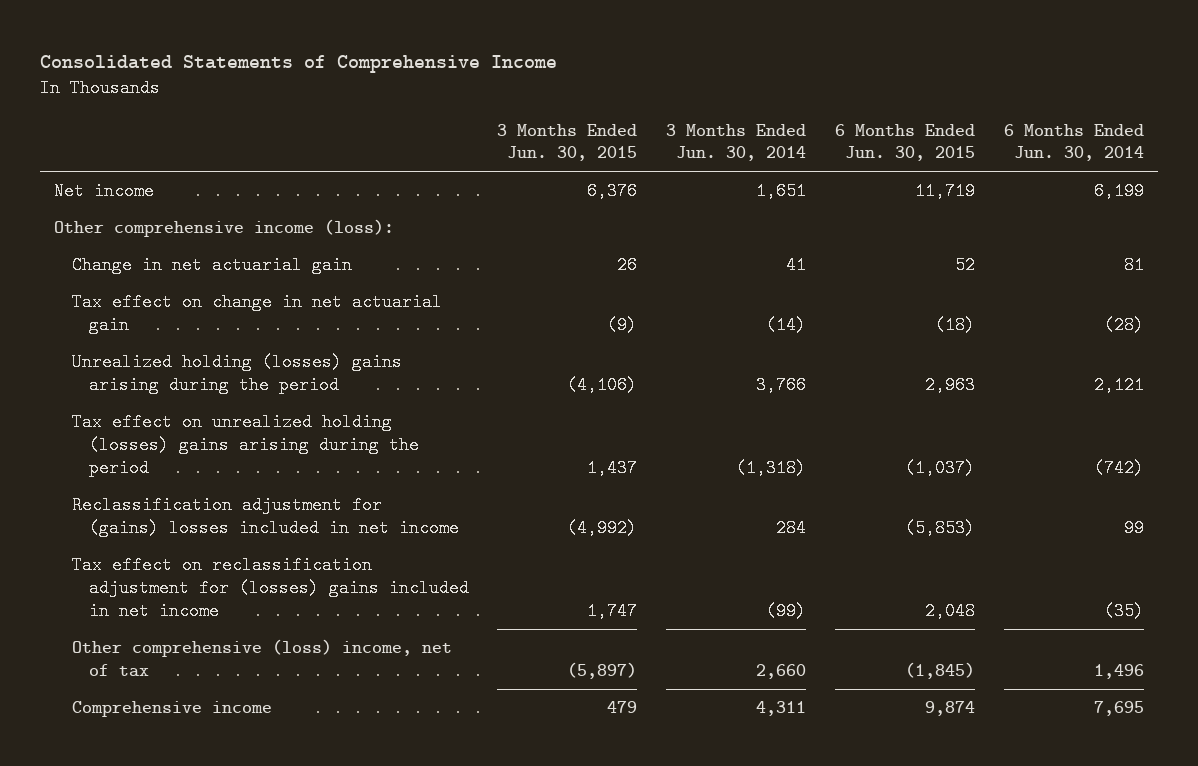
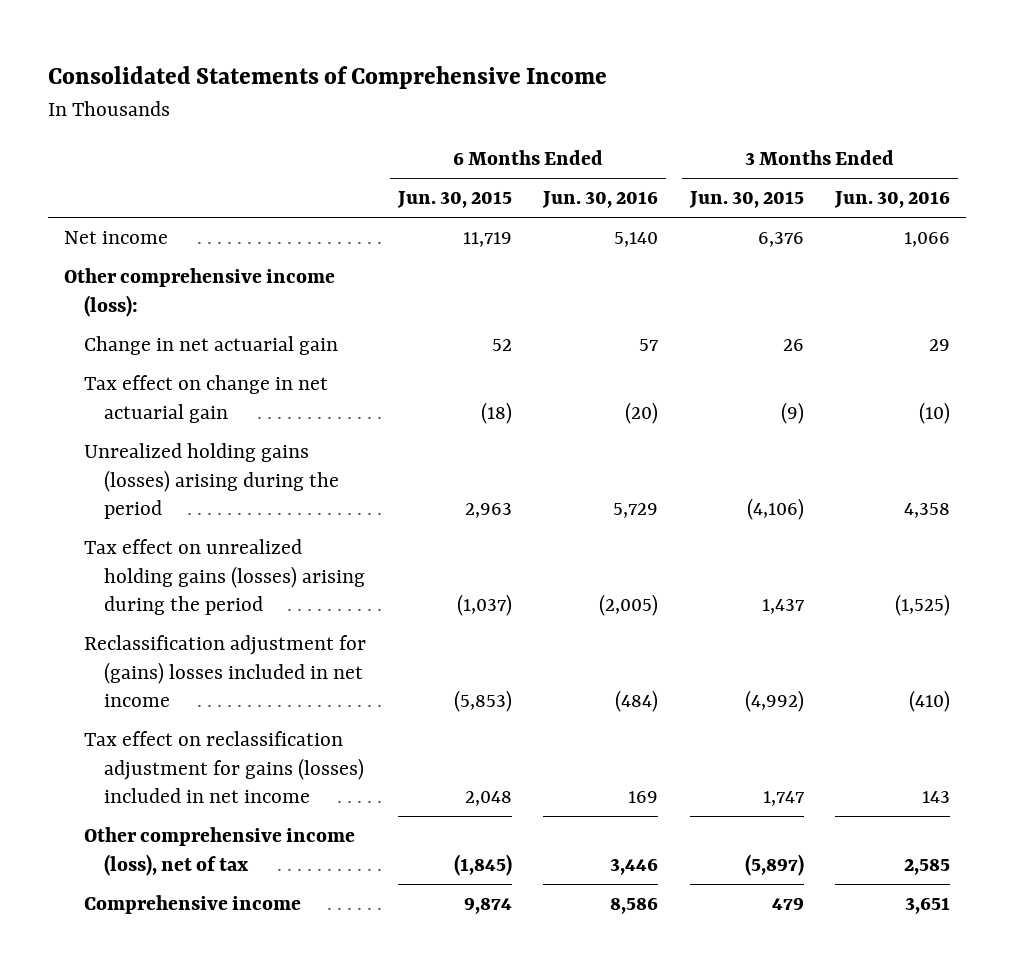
[666,123,807,162] 3 Months Ended Jun. 30, 2014 -> none
[1003,123,1144,162] 6 Months Ended Jun. 30, 2014 -> none
none -> [542,191,659,209] Jun. 30, 2016
none -> [834,191,951,209] Jun. 30, 2016
[71,353,402,394] Unrealized holding (losses) gains arising during the period -> [84,443,340,520] Unrealized holding gains (losses) arising during the period
[71,413,419,477] Tax effect on unrealized holding (losses) gains arising during the period -> [84,539,366,616] Tax effect on unrealized holding gains (losses) arising during the period
[71,556,469,620] Tax effect on reclassification adjustment for (losses) gains included in net income -> [84,731,365,804] Tax effect on reclassification adjustment for gains (losses) included in net income
[71,639,452,677] Other comprehensive (loss) income, net of tax -> [84,827,356,876] Other comprehensive income (loss), net of tax

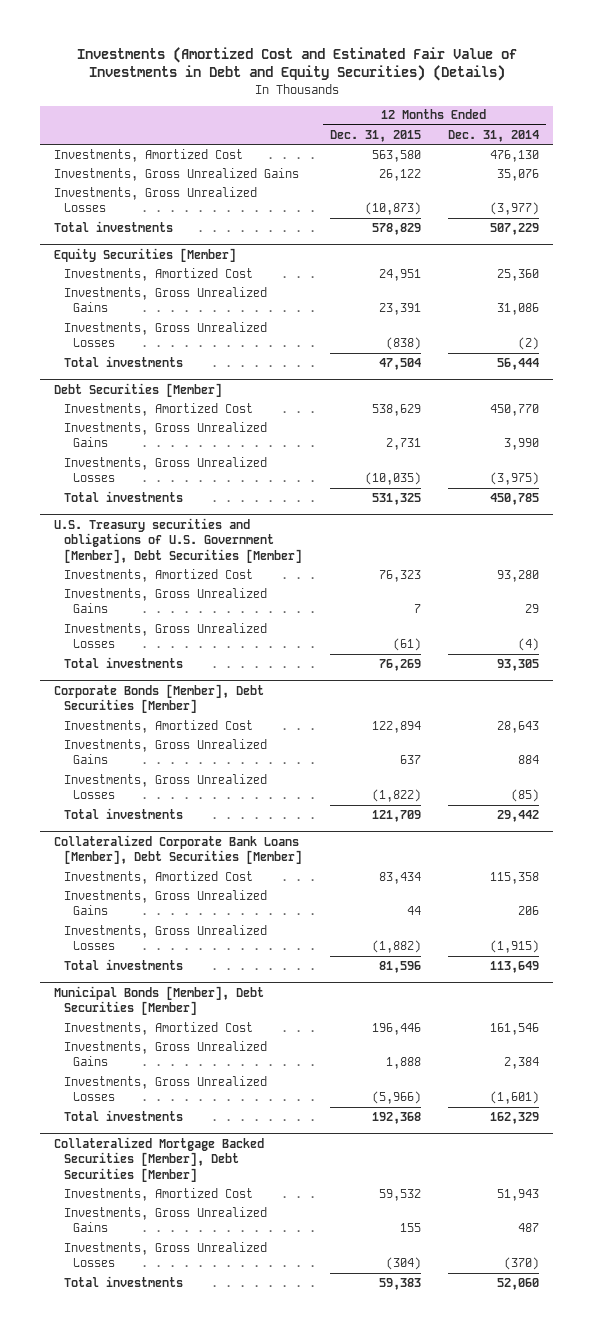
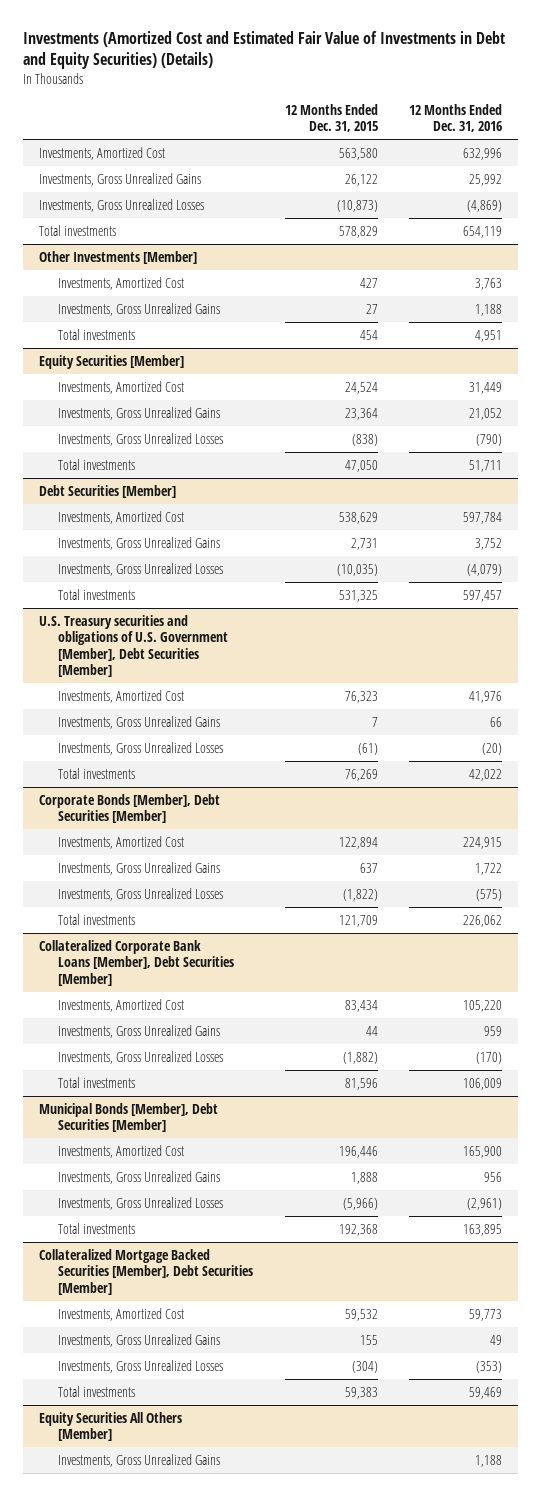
[448,129,540,142] Dec. 31, 2014 -> none
none -> [409,103,503,133] 12 Months Ended Dec. 31, 2016
none -> [39,250,198,264] Other Investments [Member]
none -> [58,276,185,290] Investments, Amortized Cost
none -> [58,302,221,316] Investments, Gross Unrealized Gains
none -> [58,328,136,340] Total investments
[378,268,421,281] 24,951 -> [344,381,378,394] 24,524
[378,303,421,316] 23,391 -> [344,407,378,420] 23,364
[378,357,421,370] 47,504 -> [344,459,378,472] 47,050
none -> [39,1411,183,1442] Equity Securities All Others [Member]
none -> [58,1453,221,1467] Investments, Gross Unrealized Gains

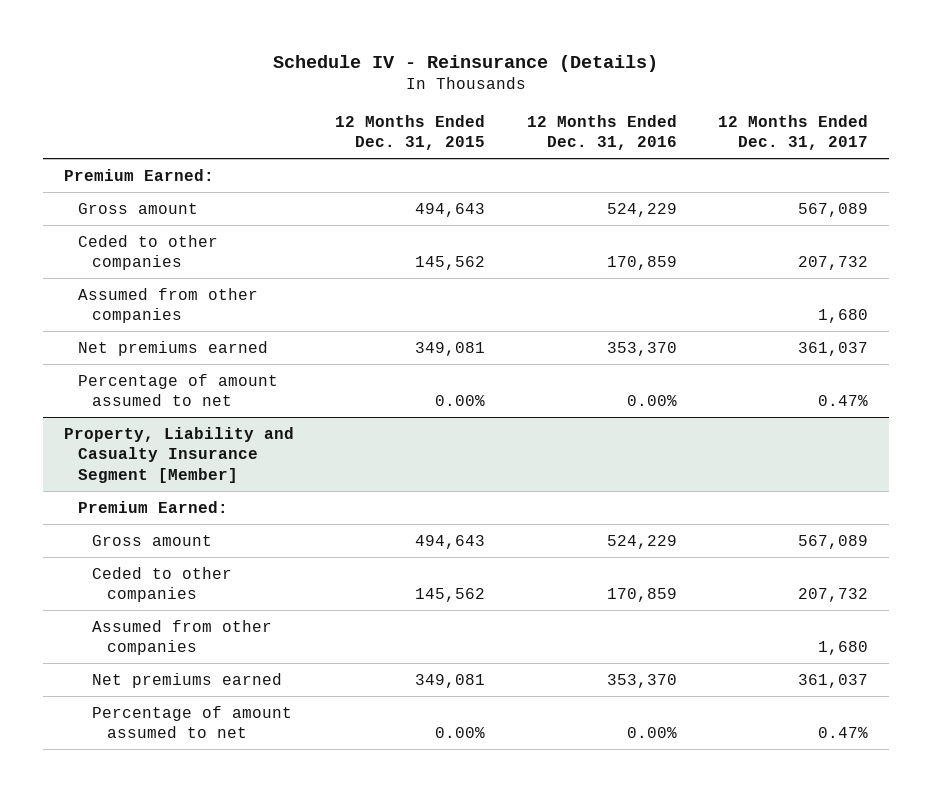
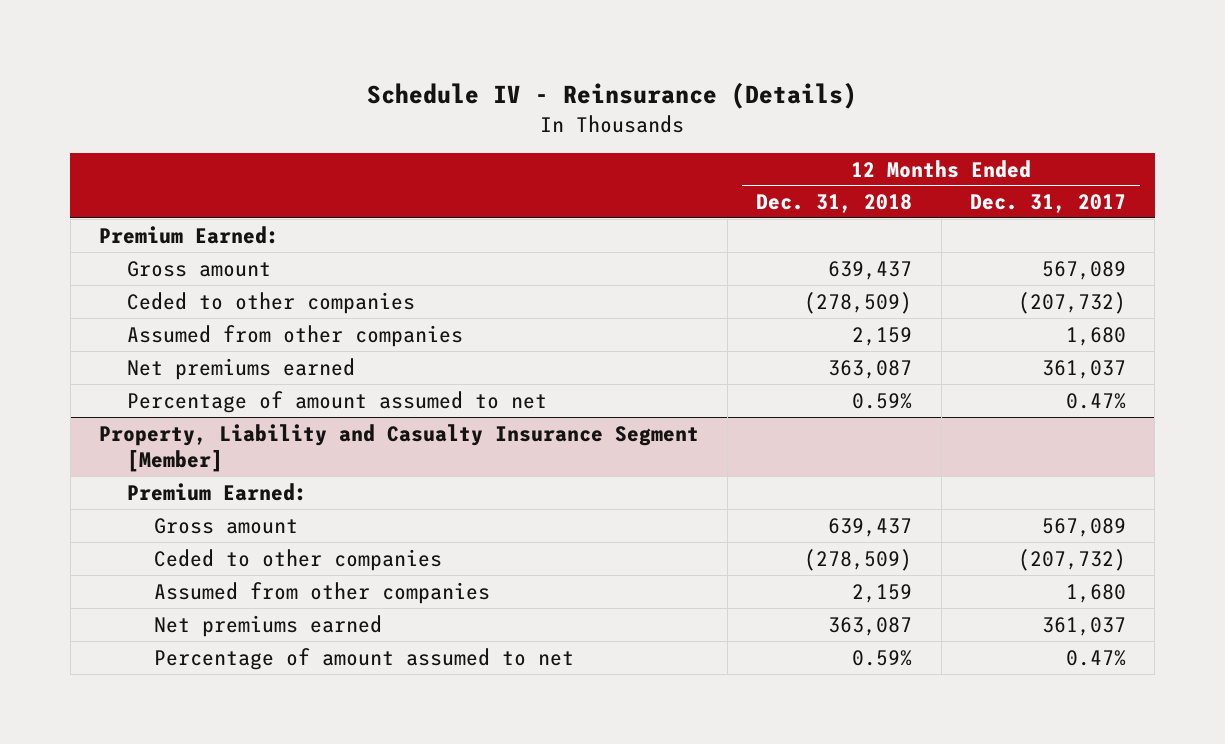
[335,114,486,151] 12 Months Ended Dec. 31, 2015 -> none
[526,114,677,151] 12 Months Ended Dec. 31, 2016 -> none
none -> [756,194,913,214] Dec. 31, 2018
[798,256,869,271] 207,732 -> [1018,291,1127,314] (207,732)
[798,588,869,603] 207,732 -> [1018,548,1127,571] (207,732)

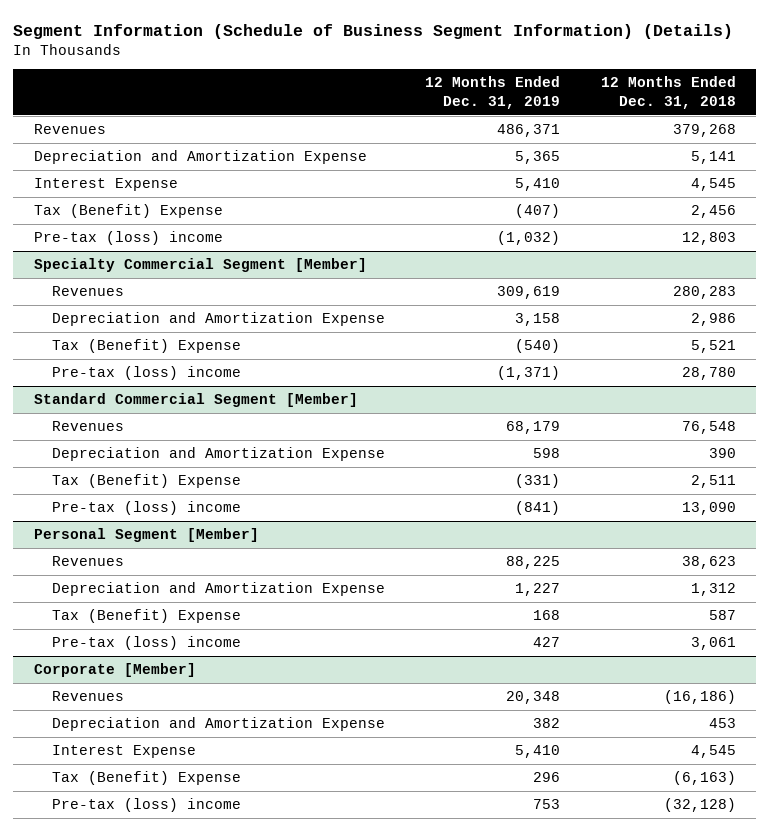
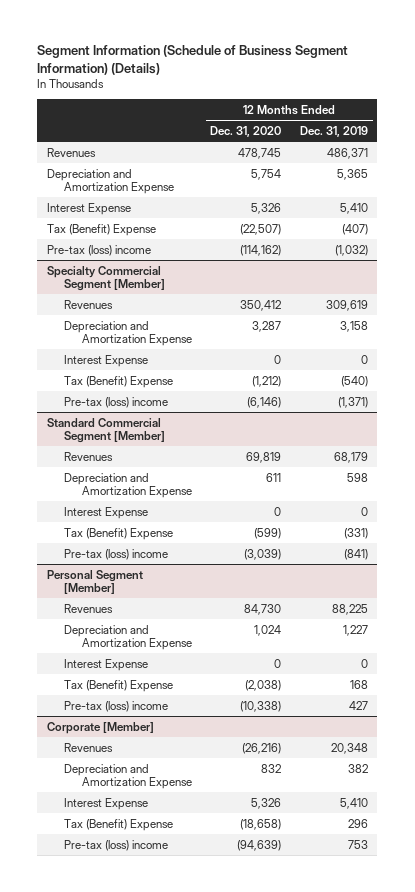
[601,76,737,109] 12 Months Ended Dec. 31, 2018 -> none
none -> [210,125,282,137] Dec. 31, 2020
none -> [64,354,149,367] Interest Expense
none -> [64,506,149,519] Interest Expense
none -> [64,658,149,671] Interest Expense

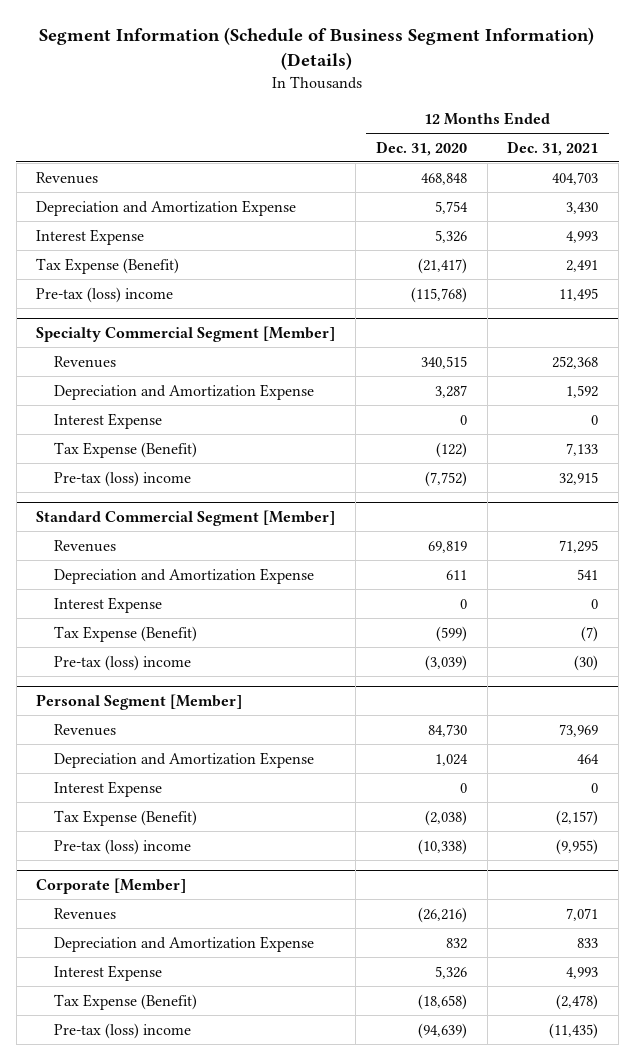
[299,125,368,137] Dec. 31, 2019 -> none
none -> [507,140,599,156] Dec. 31, 2021
[238,147,282,159] 478,745 -> [420,172,467,185] 468,848
[46,223,156,236] Tax (Benefit) Expense -> [36,257,180,274] Tax Expense (Benefit)
[240,223,282,235] (22,507) -> [417,257,467,274] (21,417)
[240,244,282,256] (114,162) -> [410,286,467,303] (115,768)
[240,299,282,311] 350,412 -> [420,355,467,369] 340,515
[64,375,174,388] Tax (Benefit) Expense -> [54,441,198,458] Tax Expense (Benefit)
[252,375,282,387] (1,212) -> [435,441,467,458] (122)
[247,396,282,408] (6,146) -> [424,470,467,487] (7,752)
[64,527,174,540] Tax (Benefit) Expense -> [54,625,198,642] Tax Expense (Benefit)
[64,679,174,692] Tax (Benefit) Expense -> [54,809,198,826] Tax Expense (Benefit)
[64,818,174,831] Tax (Benefit) Expense -> [54,993,198,1010] Tax Expense (Benefit)

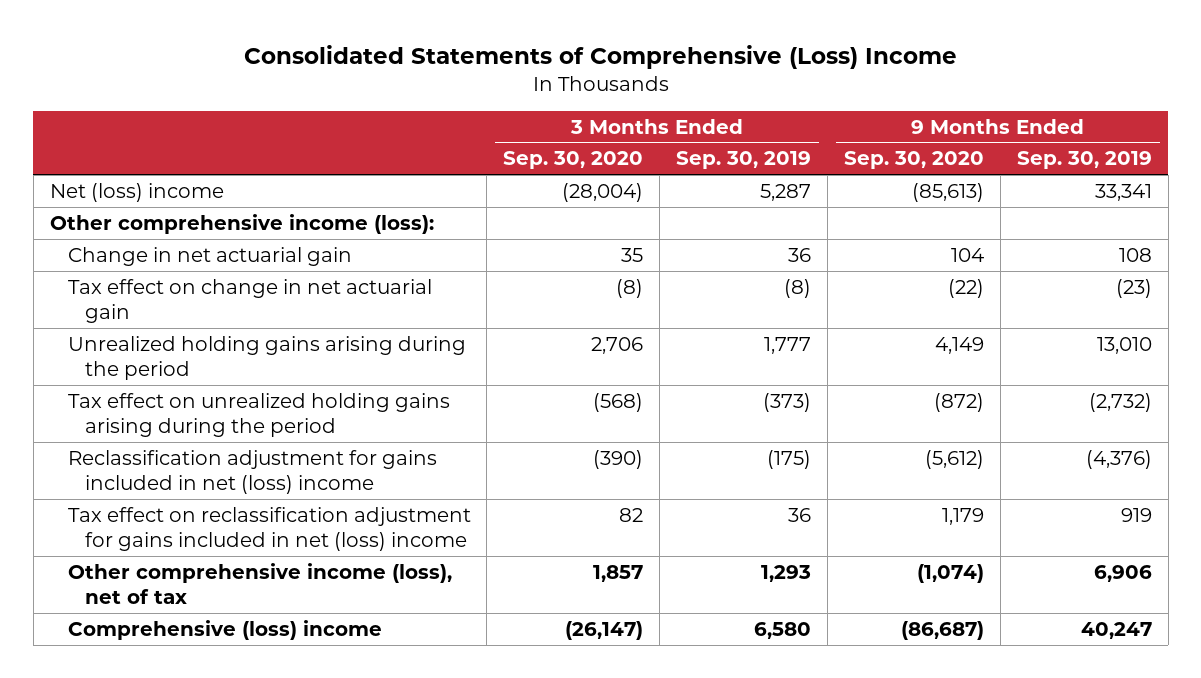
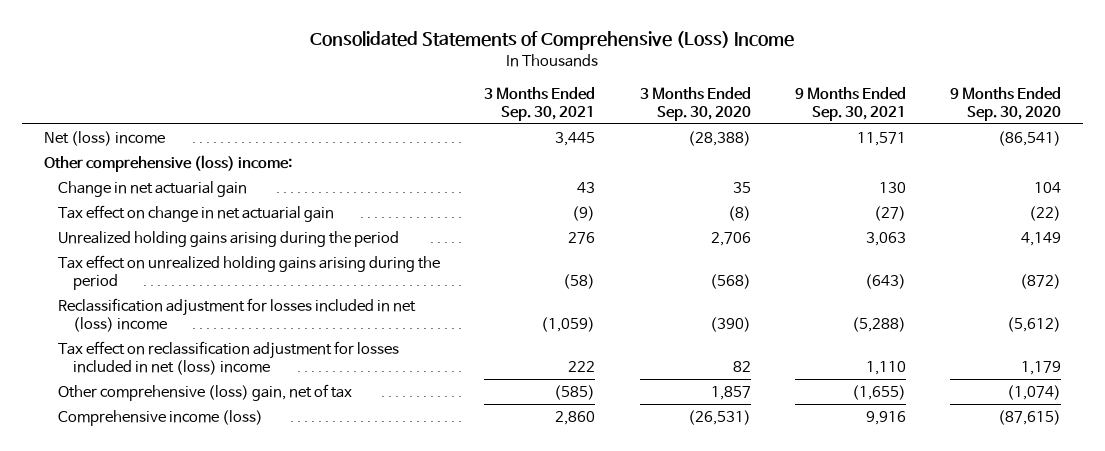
[676,151,812,170] Sep. 30, 2019 -> none
[1016,151,1152,170] Sep. 30, 2019 -> none
none -> [484,86,596,121] 3 Months Ended Sep. 30, 2021
none -> [794,86,906,121] 9 Months Ended Sep. 30, 2021
[562,182,644,202] (28,004) -> [687,130,751,146] (28,388)
[911,182,984,202] (85,613) -> [998,130,1062,146] (86,541)
[49,213,434,234] Other comprehensive income (loss): -> [43,154,292,172] Other comprehensive (loss) income:
[67,449,437,495] Reclassification adjustment for gains included in net (loss) income -> [58,297,417,332] Reclassification adjustment for losses included in net (loss) income
[67,506,471,552] Tax effect on reclassification adjustment for gains included in net (loss) income -> [58,340,400,375] Tax effect on reclassification adjustment for losses included in net (loss) income
[67,562,452,605] Other comprehensive income (loss), net of tax -> [58,383,353,401] Other comprehensive (loss) gain, net of tax
[67,619,382,640] Comprehensive (loss) income -> [58,409,264,426] Comprehensive income (loss)
[565,620,644,640] (26,147) -> [687,409,751,425] (26,531)
[900,620,984,640] (86,687) -> [998,409,1062,425] (87,615)

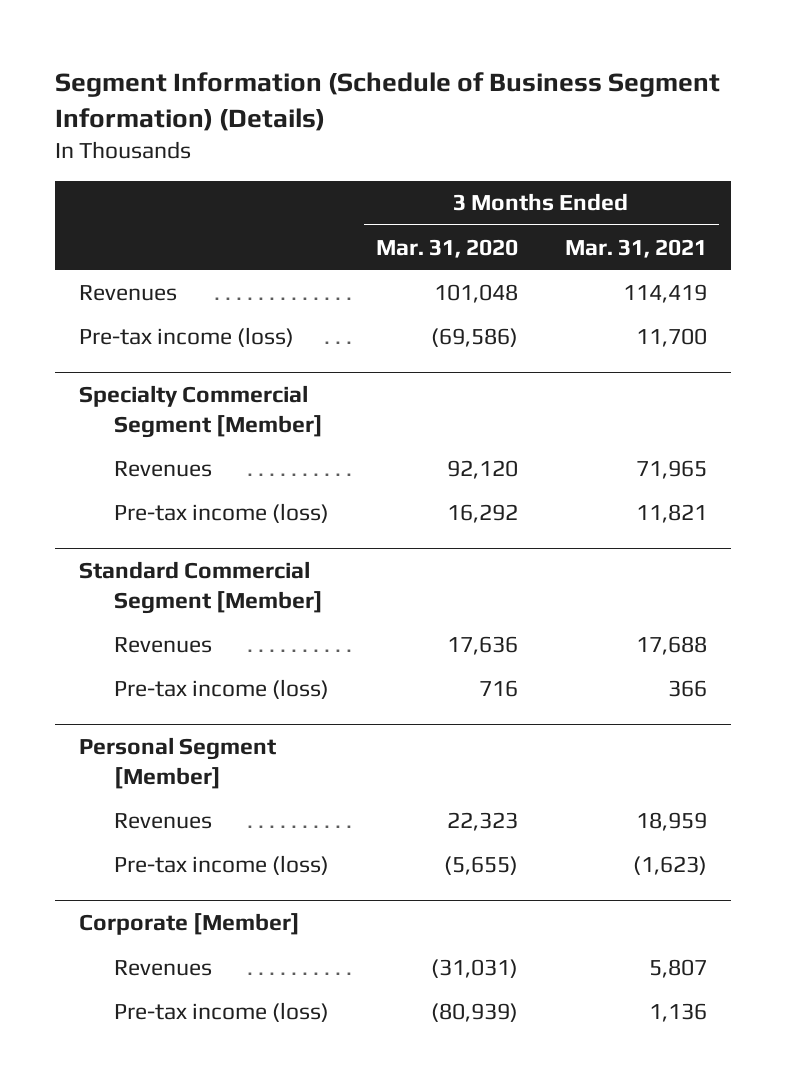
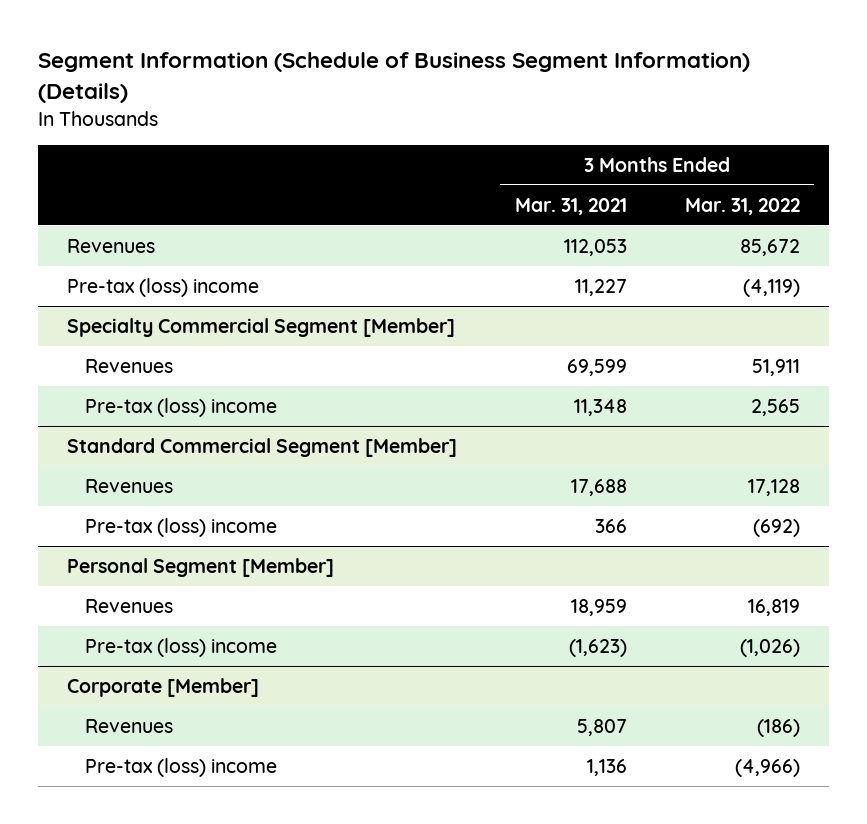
[375,238,518,258] Mar. 31, 2020 -> none
none -> [684,197,800,215] Mar. 31, 2022
[623,283,708,303] 114,419 -> [563,238,627,256] 112,053
[78,326,294,347] Pre-tax income (loss) -> [66,277,259,297] Pre-tax (loss) income
[636,327,708,347] 11,700 -> [574,278,627,296] 11,227
[636,459,708,479] 71,965 -> [566,358,627,376] 69,599
[113,502,329,523] Pre-tax income (loss) -> [84,397,277,417] Pre-tax (loss) income
[636,503,708,523] 11,821 -> [573,398,627,416] 11,348
[113,678,329,699] Pre-tax income (loss) -> [84,517,277,537] Pre-tax (loss) income
[113,854,329,875] Pre-tax income (loss) -> [84,637,277,657] Pre-tax (loss) income
[113,1001,329,1022] Pre-tax income (loss) -> [84,757,277,777] Pre-tax (loss) income

